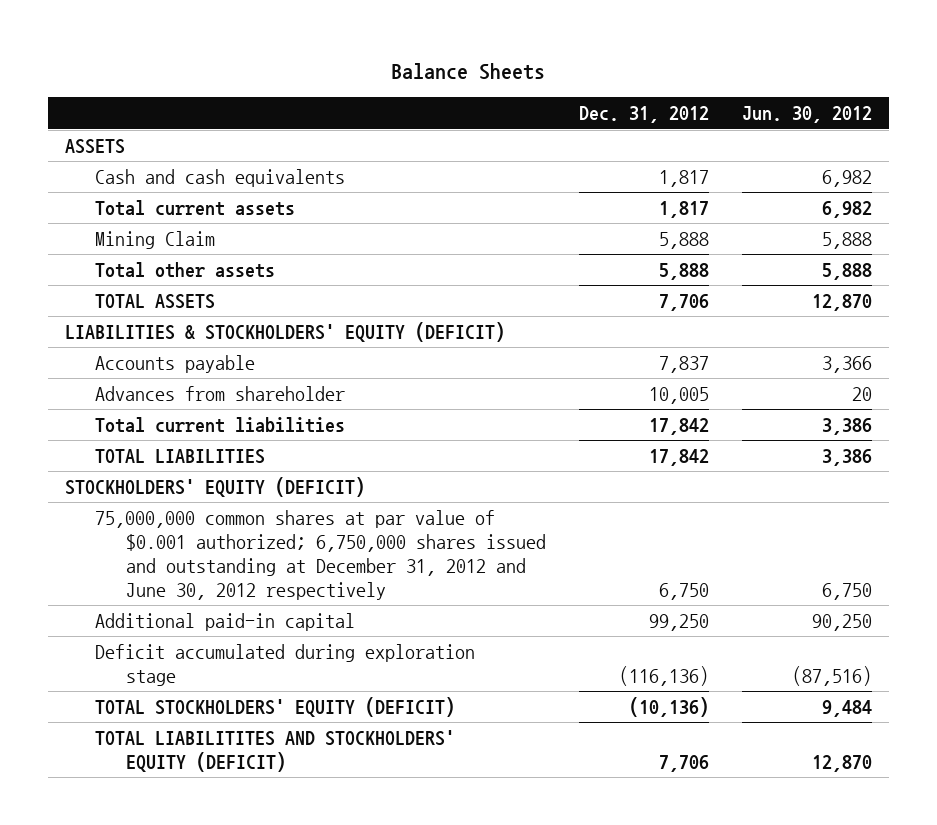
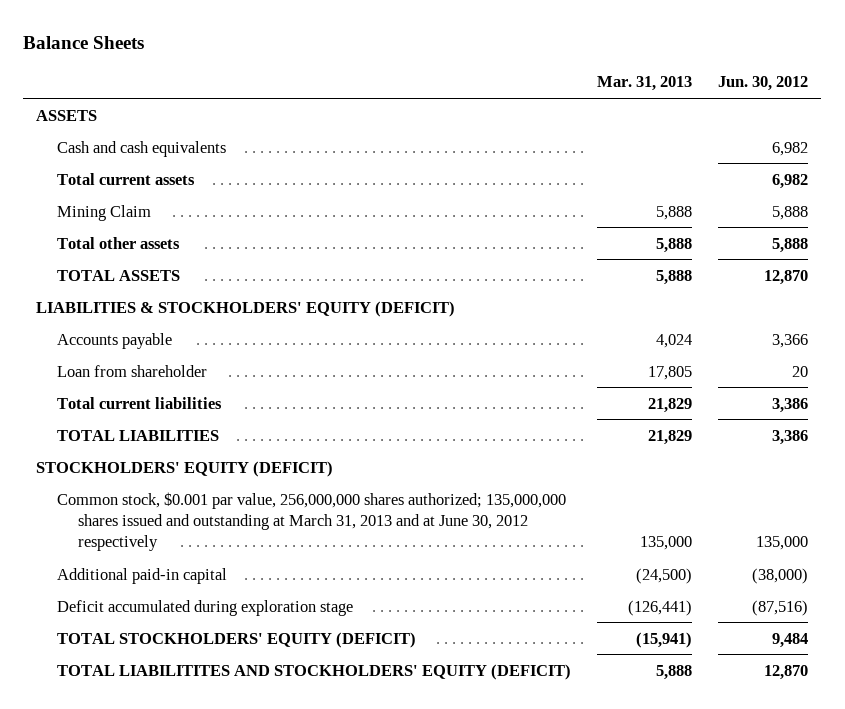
[578,106,709,124] Dec. 31, 2012 -> none
none -> [597,76,693,92] Mar. 31, 2013
[95,385,346,401] Advances from shareholder -> [57,364,208,377] Loan from shareholder
[95,509,546,600] 75,000,000 common shares at par value of $0.001 authorized; 6,750,000 shares issued and outstanding at December 31, 2012 and June 30, 2012 respectively -> [57,491,567,552] Common stock, $0.001 par value, 256,000,000 shares authorized; 135,000,000 shares issued and outstanding at March 31, 2013 and at June 30, 2012 respectively
[822,582,873,600] 6,750 -> [756,536,809,551] 135,000
[812,613,873,631] 90,250 -> [752,567,809,584] (38,000)

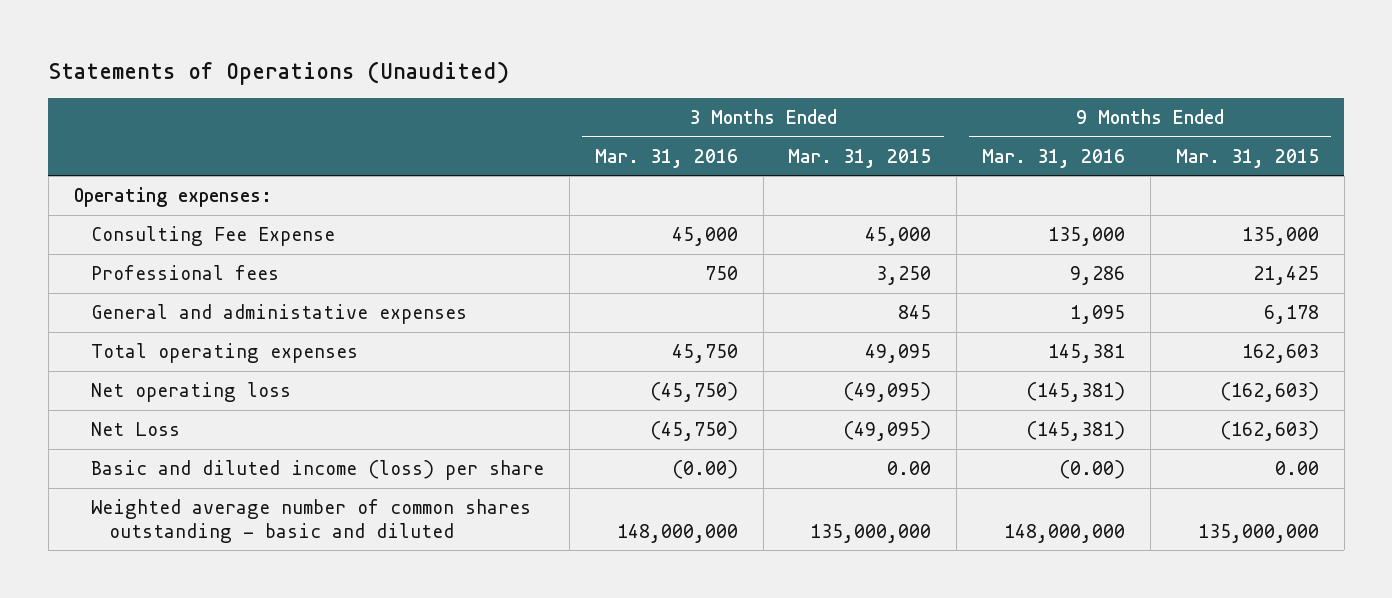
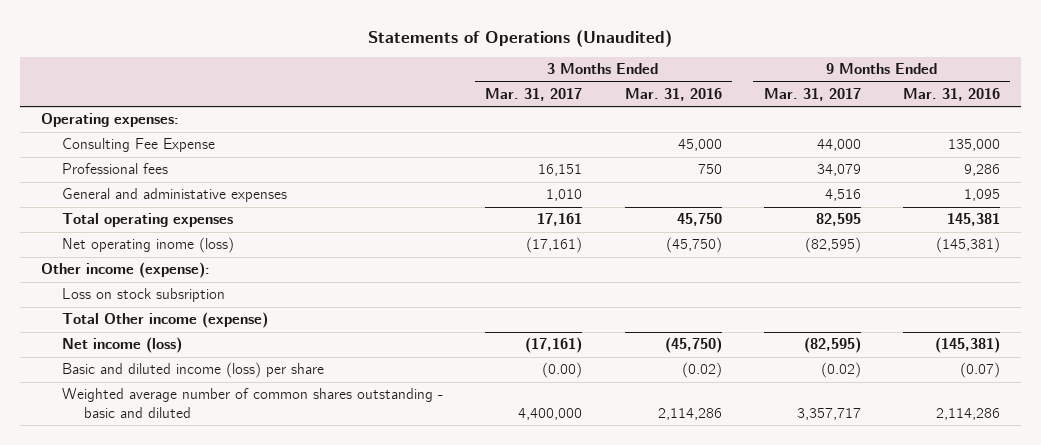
[788,148,932,168] Mar. 31, 2015 -> none
[1175,148,1319,168] Mar. 31, 2015 -> none
none -> [485,88,583,102] Mar. 31, 2017
none -> [763,88,861,102] Mar. 31, 2017
[91,381,292,402] Net operating loss -> [62,237,235,254] Net operating inome (loss)
none -> [41,262,211,279] Other income (expense):
none -> [62,288,226,303] Loss on stock subsription
none -> [62,312,269,329] Total Other income (expense)
[91,421,181,436] Net Loss -> [62,337,183,354] Net income (loss)
[671,459,738,479] (0.00) -> [681,362,722,379] (0.02)
[1059,459,1126,479] (0.00) -> [959,362,1000,379] (0.07)
[616,523,738,543] 148,000,000 -> [657,407,722,420] 2,114,286
[1004,523,1126,543] 148,000,000 -> [935,407,1000,420] 2,114,286

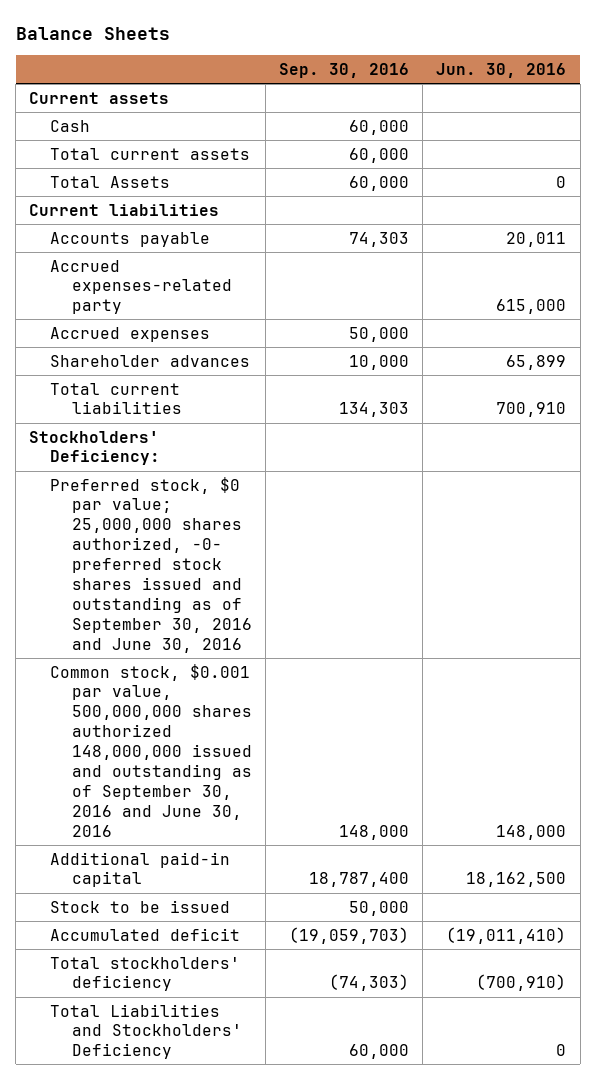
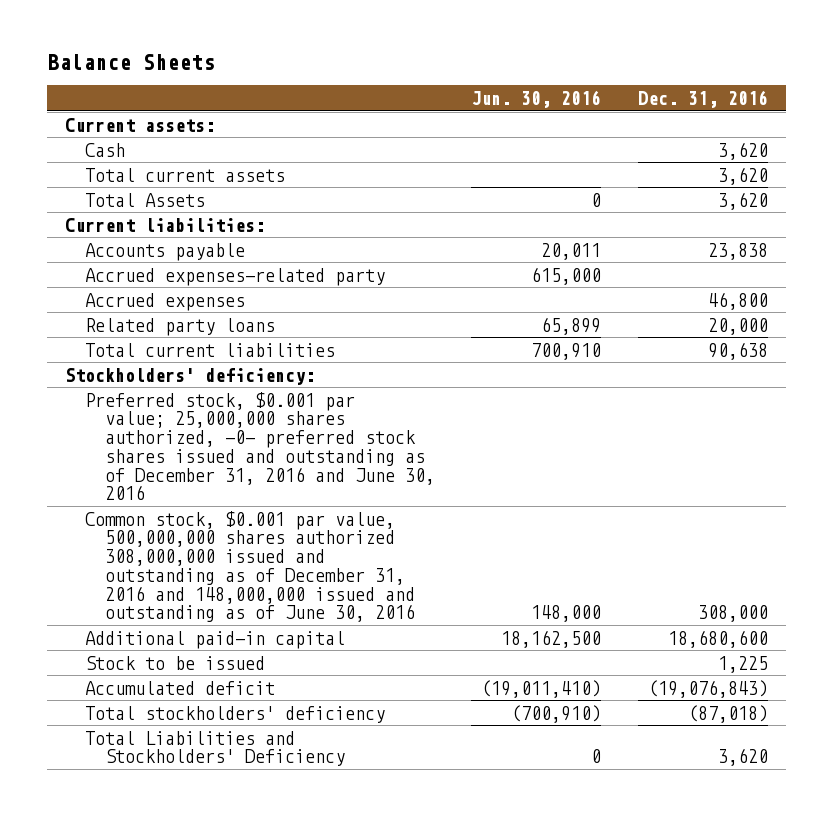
[279,62,410,78] Sep. 30, 2016 -> none
none -> [637,90,768,109] Dec. 31, 2016
[29,91,170,104] Current assets -> [65,117,216,132] Current assets:
[29,203,220,216] Current liabilities -> [65,217,266,232] Current liabilities:
[50,354,251,367] Shareholder advances -> [85,317,276,336] Related party loans
[29,430,161,466] Stockholders' Deficiency: -> [65,367,316,385] Stockholders' deficiency:
[50,476,252,653] Preferred stock, $0 par value; 25,000,000 shares authorized, -0- preferred stock shares issued and outstanding as of September 30, 2016 and June 30, 2016 -> [85,391,436,501] Preferred stock, $0.001 par value; 25,000,000 shares authorized, -0- preferred stock shares issued and outstanding as of December 31, 2016 and June 30, 2016
[50,663,252,837] Common stock, $0.001 par value, 500,000,000 shares authorized 148,000,000 issued and outstanding as of September 30, 2016 and June 30, 2016 -> [85,510,416,623] Common stock, $0.001 par value, 500,000,000 shares authorized 308,000,000 issued and outstanding as of December 31, 2016 and 148,000,000 issued and outstanding as of June 30, 2016

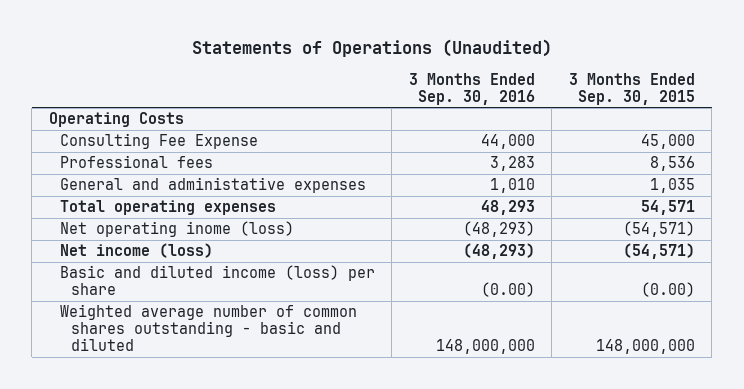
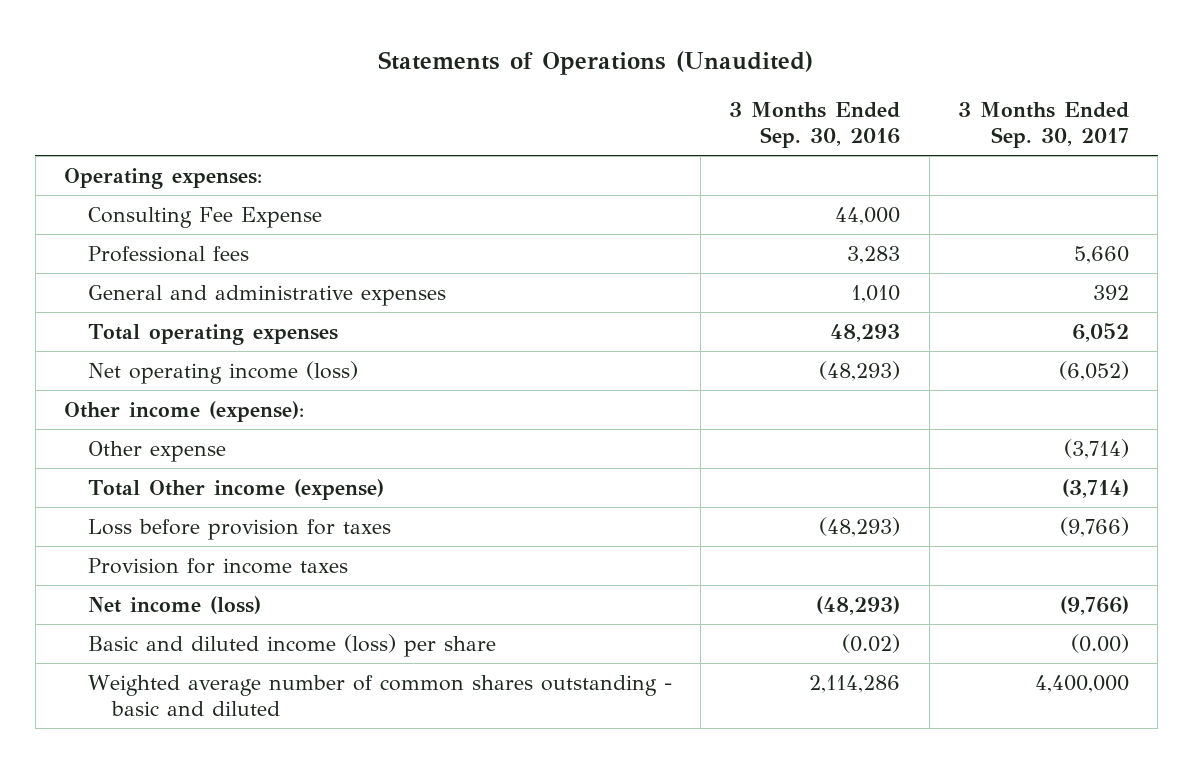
[568,72,695,105] 3 Months Ended Sep. 30, 2015 -> none
none -> [957,101,1129,149] 3 Months Ended Sep. 30, 2017
[48,112,184,128] Operating Costs -> [63,167,262,189] Operating expenses:
[60,177,367,194] General and administative expenses -> [87,284,446,306] General and administrative expenses
[60,221,295,238] Net operating inome (loss) -> [87,360,358,384] Net operating income (loss)
none -> [63,400,304,422] Other income (expense):
none -> [87,440,226,462] Other expense
none -> [87,478,384,500] Total Other income (expense)
none -> [87,518,391,540] Loss before provision for taxes
none -> [87,557,348,574] Provision for income taxes
[480,282,535,298] (0.00) -> [842,633,901,653] (0.02)
[435,339,535,355] 148,000,000 -> [809,674,901,693] 2,114,286

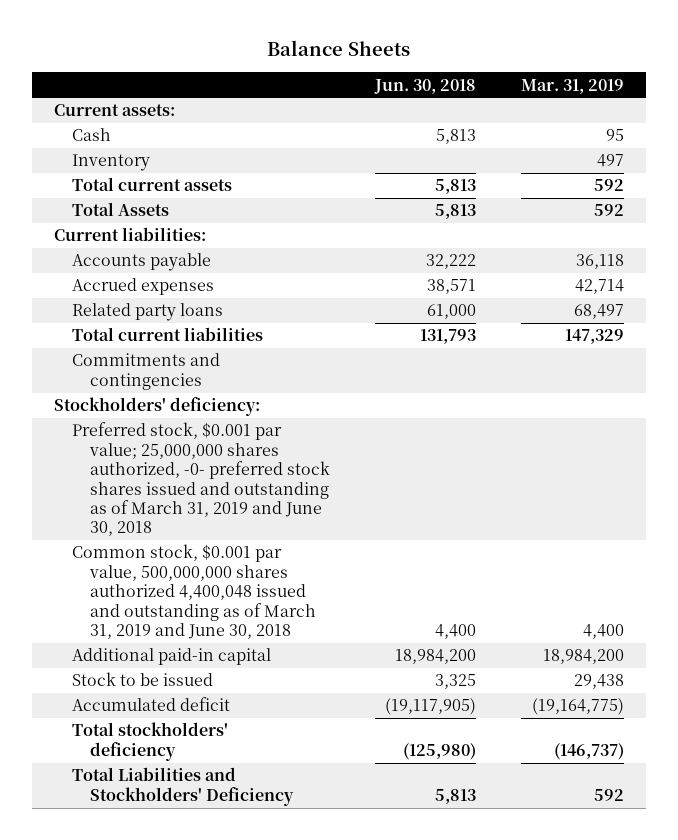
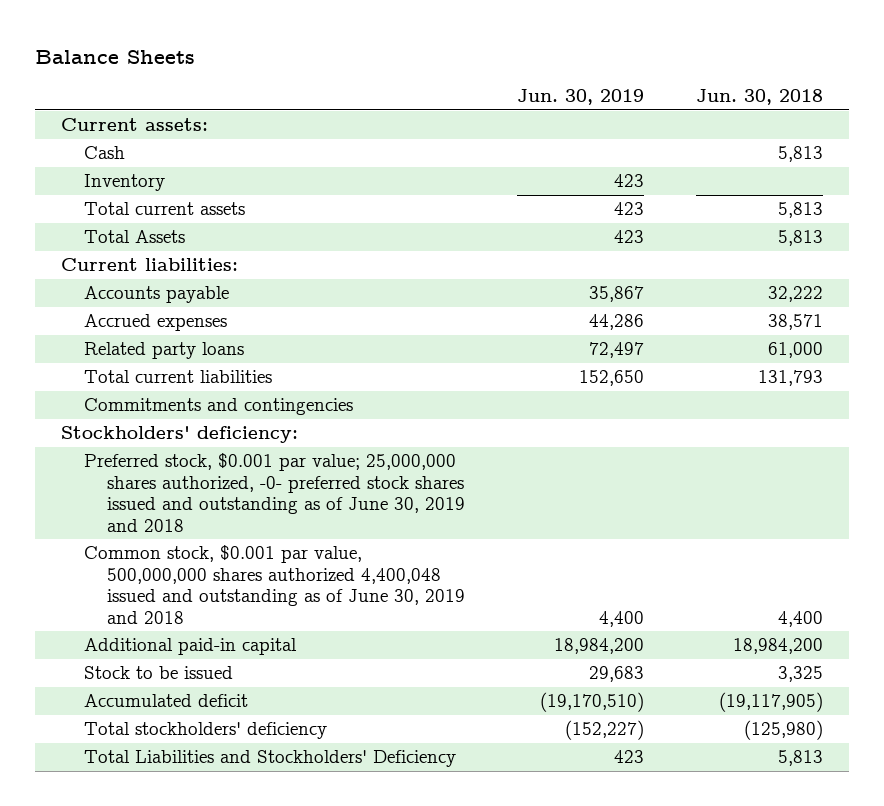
[520,78,624,94] Mar. 31, 2019 -> none
none -> [517,89,645,106] Jun. 30, 2019
[72,422,330,537] Preferred stock, $0.001 par value; 25,000,000 shares authorized, -0- preferred stock shares issued and outstanding as of March 31, 2019 and June 30, 2018 -> [84,453,466,532] Preferred stock, $0.001 par value; 25,000,000 shares authorized, -0- preferred stock shares issued and outstanding as of June 30, 2019 and 2018
[72,544,316,639] Common stock, $0.001 par value, 500,000,000 shares authorized 4,400,048 issued and outstanding as of March 31, 2019 and June 30, 2018 -> [84,545,466,624] Common stock, $0.001 par value, 500,000,000 shares authorized 4,400,048 issued and outstanding as of June 30, 2019 and 2018

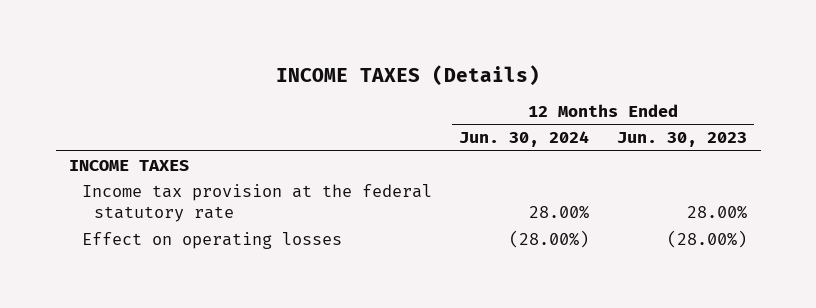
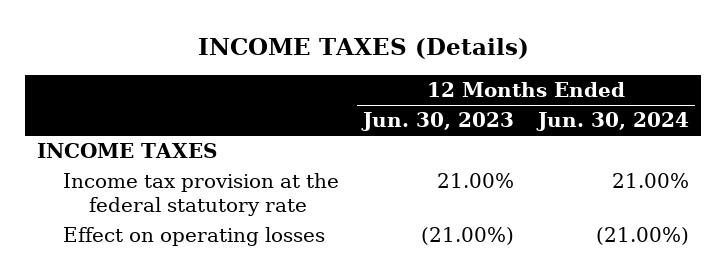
[529,205,590,220] 28.00% -> [611,173,689,189] 21.00%
[686,205,747,220] 28.00% -> [436,173,514,189] 21.00%
[509,229,590,248] (28.00%) -> [595,227,689,246] (21.00%)
[666,229,747,248] (28.00%) -> [420,227,514,246] (21.00%)

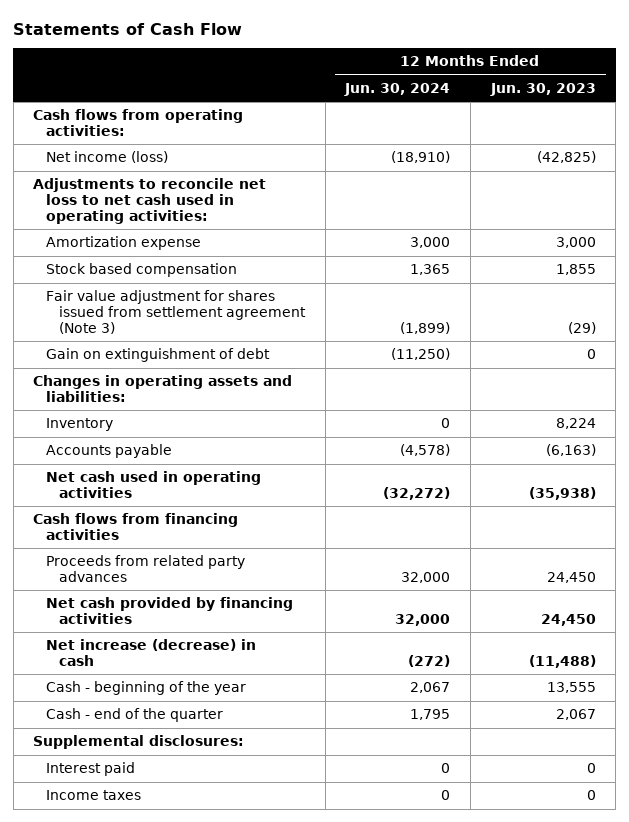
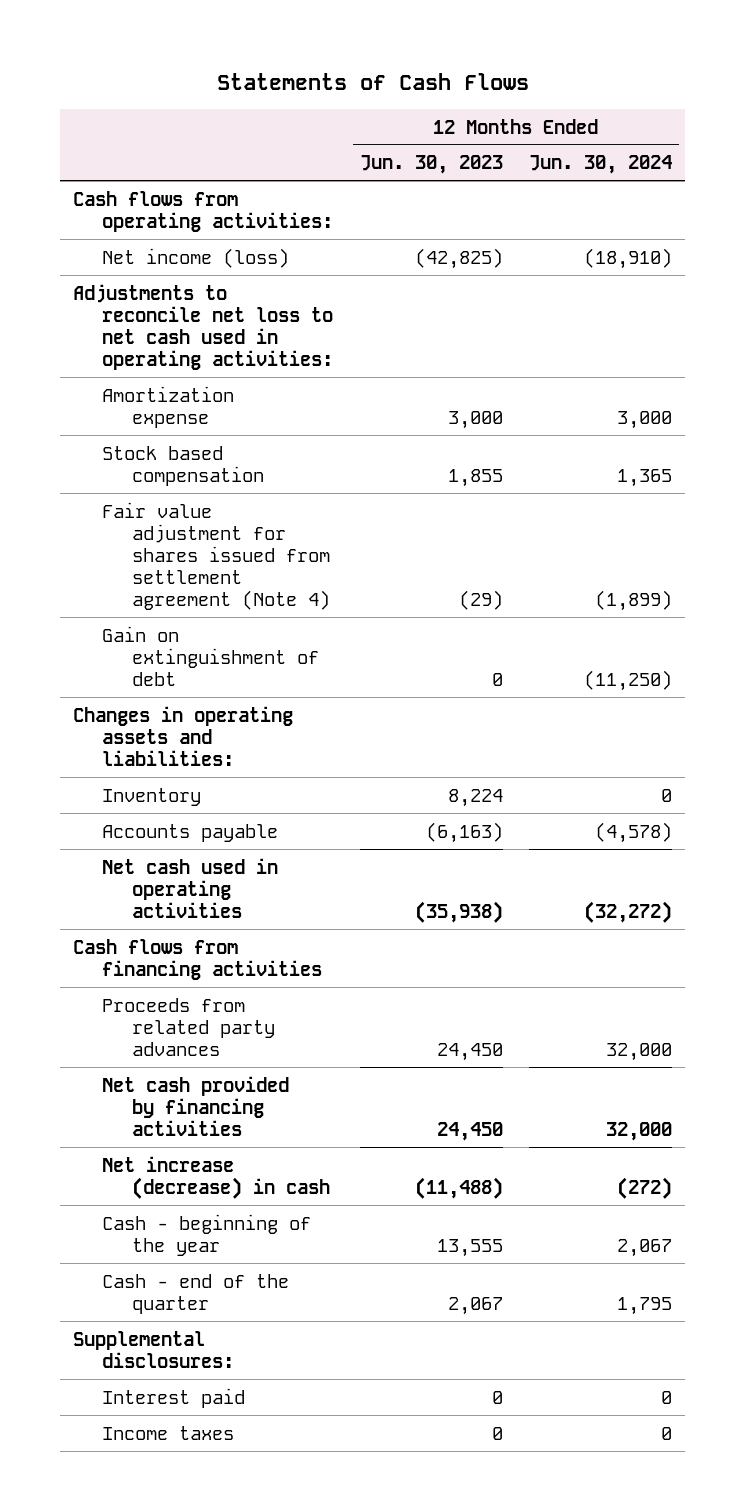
[13,22,243,35] Statements of Cash Flow -> [216,72,529,90] Statements of Cash Flows
[46,290,306,334] Fair value adjustment for shares issued from settlement agreement (Note 3) -> [102,501,330,611] Fair value adjustment for shares issued from settlement agreement (Note 4)

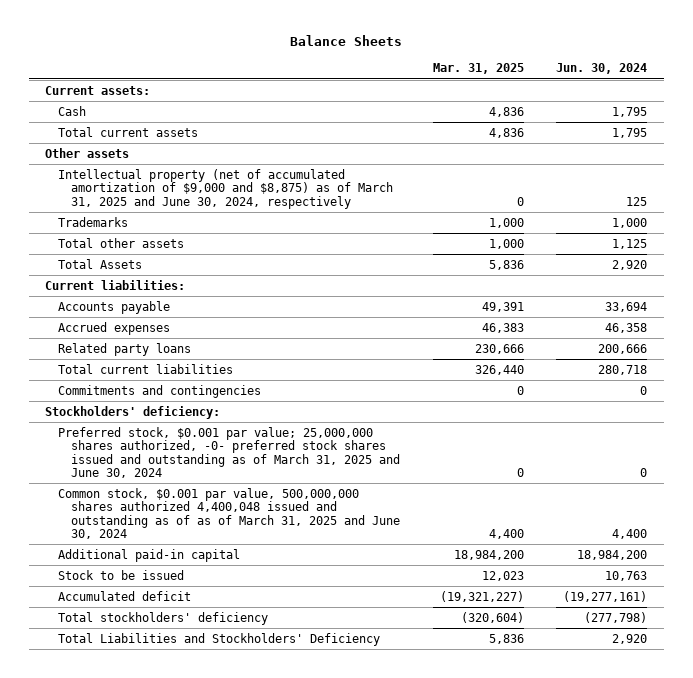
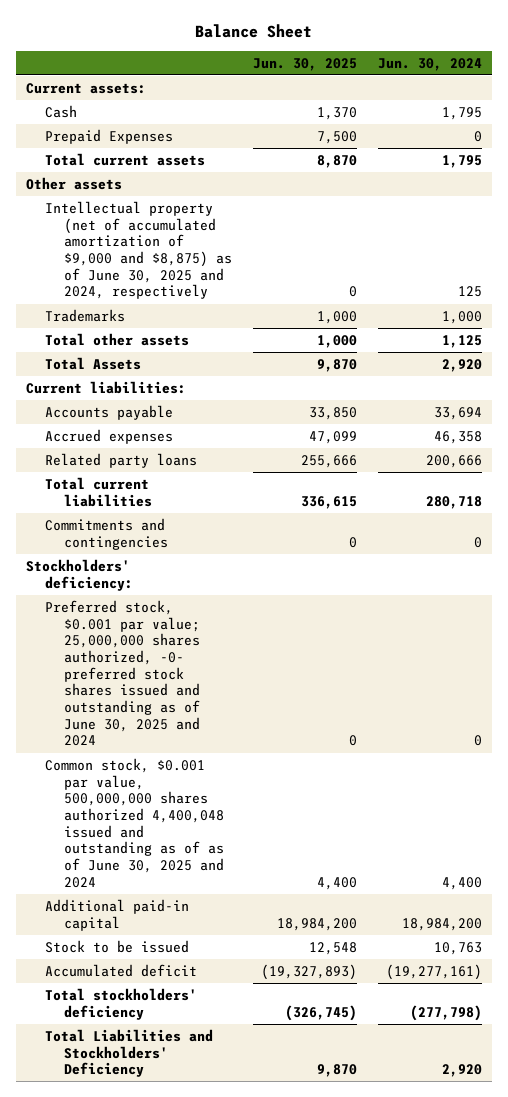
[290,35,403,47] Balance Sheets -> [194,24,312,39] Balance Sheet
[432,63,524,75] Mar. 31, 2025 -> none
none -> [252,57,357,71] Jun. 30, 2025
none -> [45,128,174,144] Prepaid Expenses
[58,168,393,209] Intellectual property (net of accumulated amortization of $9,000 and $8,875) as of March 31, 2025 and June 30, 2024, respectively -> [45,200,233,300] Intellectual property (net of accumulated amortization of $9,000 and $8,875) as of June 30, 2025 and 2024, respectively
[58,426,400,479] Preferred stock, $0.001 par value; 25,000,000 shares authorized, -0- preferred stock shares issued and outstanding as of March 31, 2025 and June 30, 2024 -> [45,599,201,747] Preferred stock, $0.001 par value; 25,000,000 shares authorized, -0- preferred stock shares issued and outstanding as of June 30, 2025 and 2024
[58,487,400,540] Common stock, $0.001 par value, 500,000,000 shares authorized 4,400,048 issued and outstanding as of as of March 31, 2025 and June 30, 2024 -> [45,757,225,888] Common stock, $0.001 par value, 500,000,000 shares authorized 4,400,048 issued and outstanding as of as of June 30, 2025 and 2024

